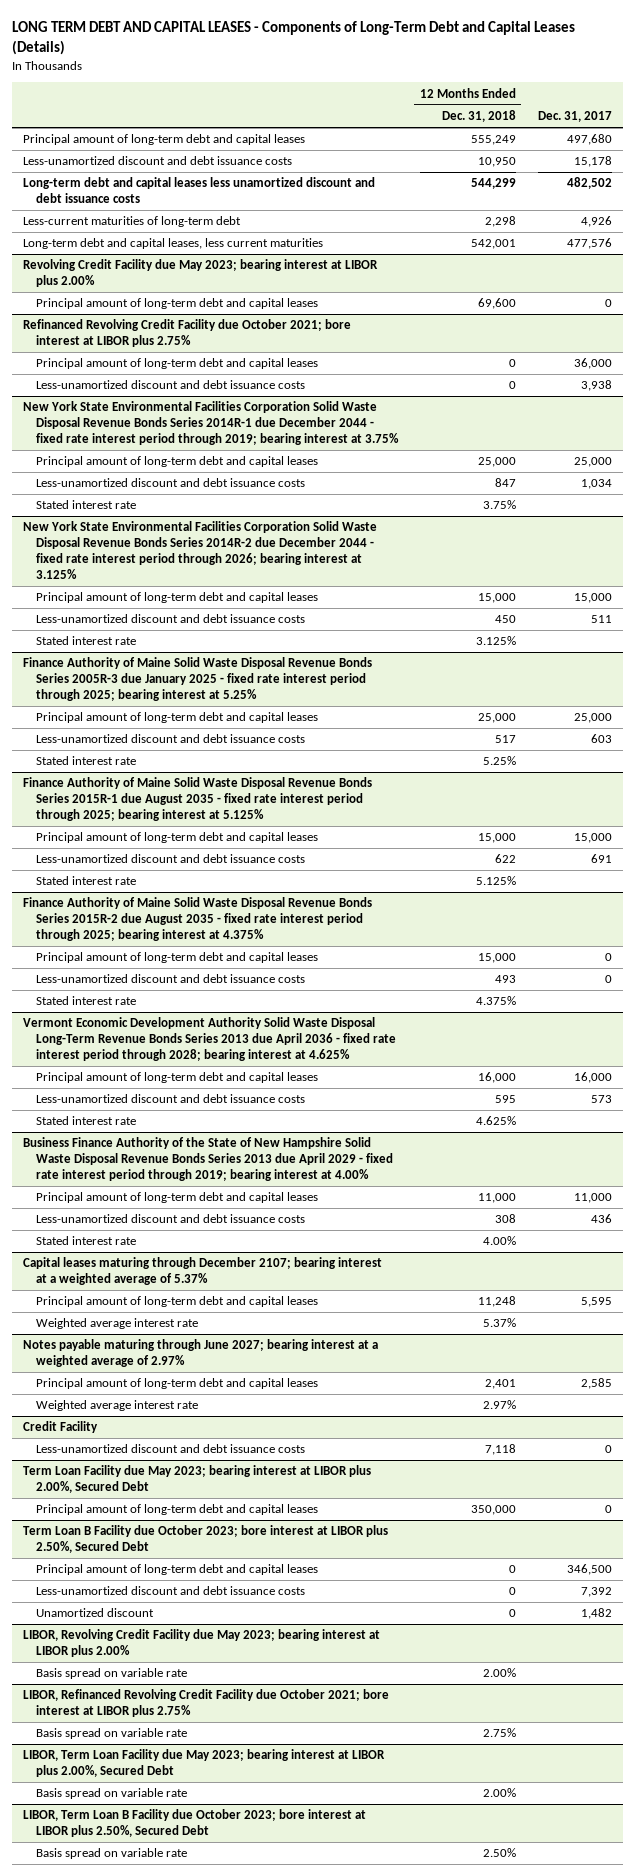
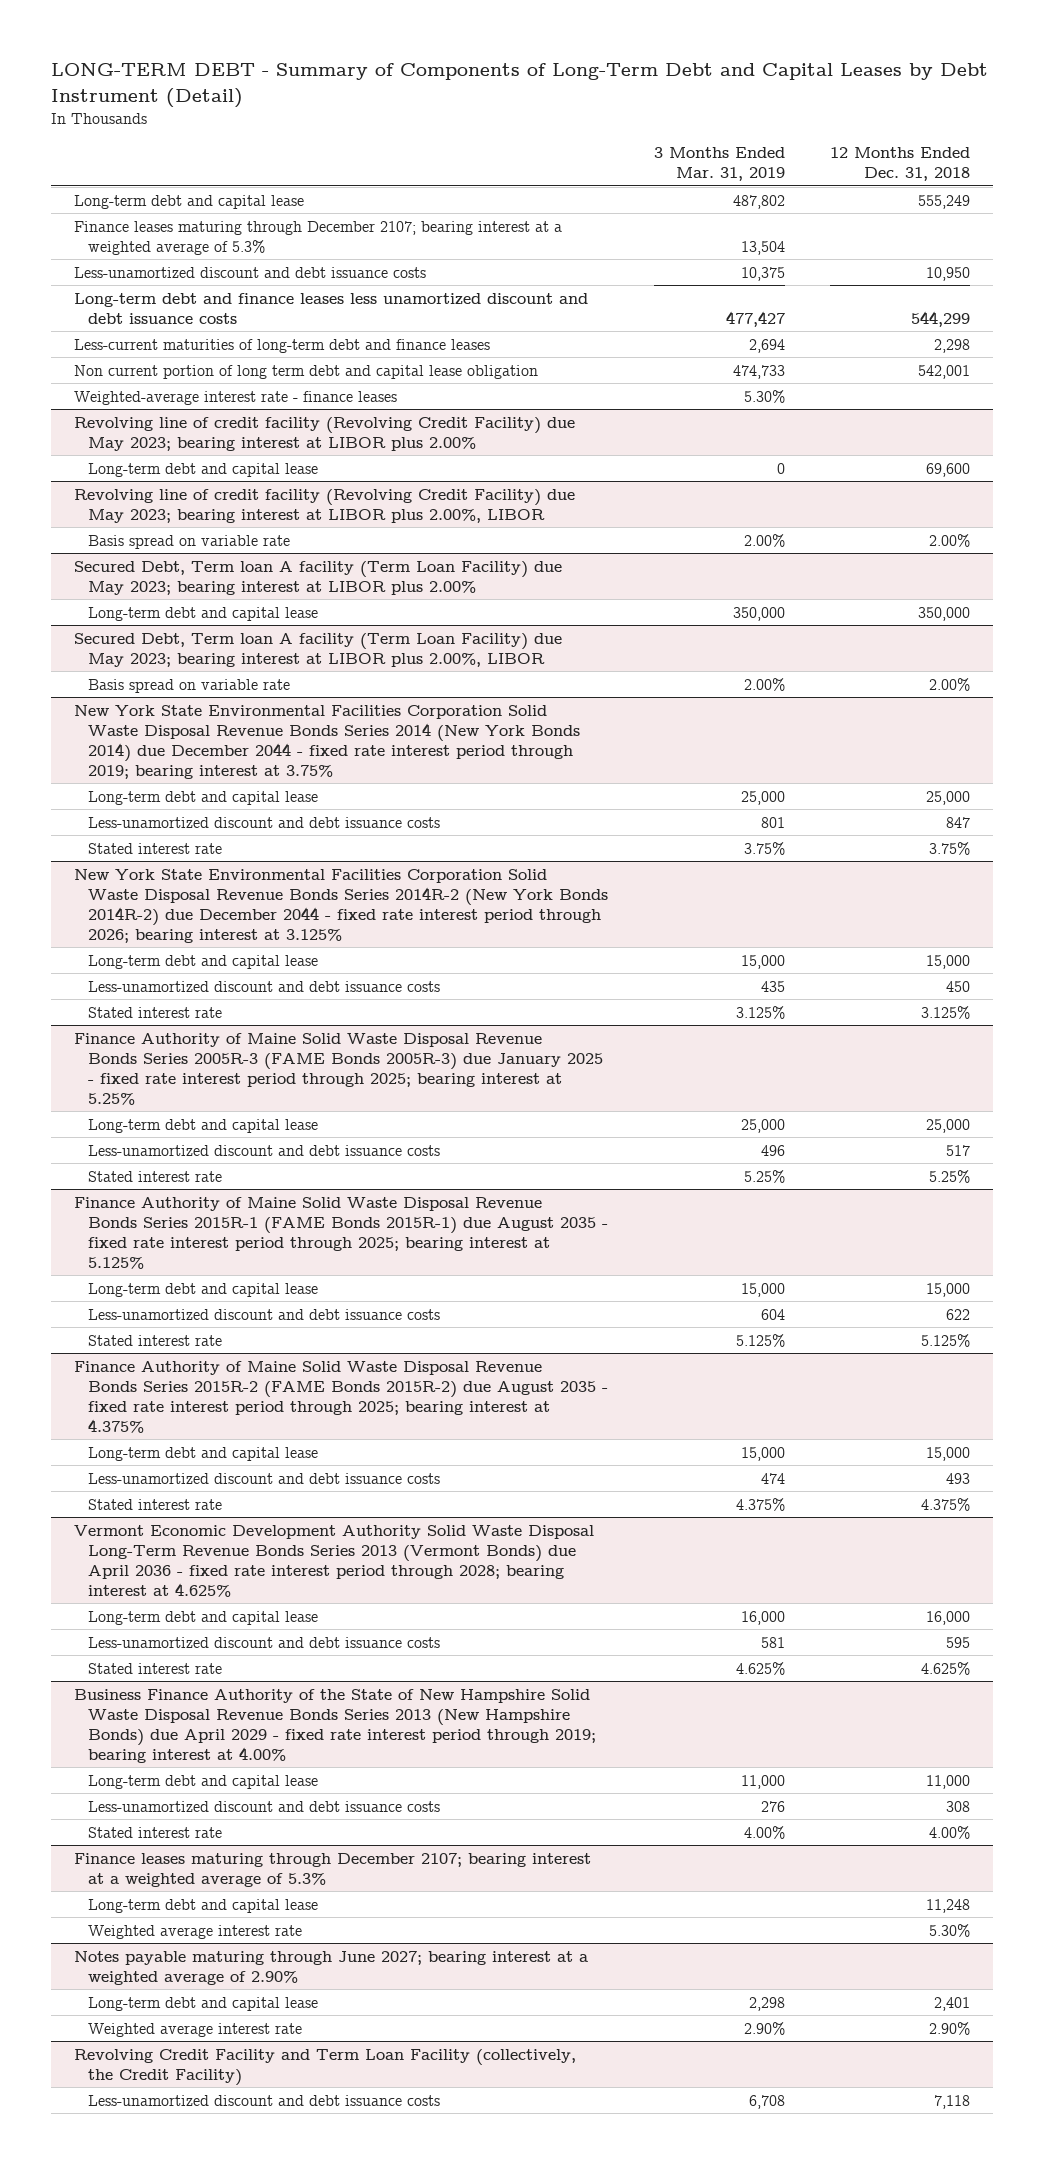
[11,21,575,56] LONG TERM DEBT AND CAPITAL LEASES - Components of Long-Term Debt and Capital Leases (Details) -> [51,63,989,108] LONG-TERM DEBT - Summary of Components of Long-Term Debt and Capital Leases by Debt Instrument (Detail)
[537,111,612,123] Dec. 31, 2017 -> none
none -> [653,147,785,182] 3 Months Ended Mar. 31, 2019
[22,134,305,146] Principal amount of long-term debt and capital leases -> [74,194,305,209] Long-term debt and capital lease
none -> [74,220,563,255] Finance leases maturing through December 2107; bearing interest at a weighted average of 5.3%
[22,319,351,348] Refinanced Revolving Credit Facility due October 2021; bore interest at LIBOR plus 2.75% -> none
[36,380,306,390] Less-unamortized discount and debt issuance costs -> none
[22,177,375,204] Long-term debt and capital leases less unamortized discount and debt issuance costs -> [74,292,589,324] Long-term debt and finance leases less unamortized discount and debt issuance costs
[22,216,241,228] Less-current maturities of long-term debt -> [74,338,491,353] Less-current maturities of long-term debt and finance leases
[22,238,323,250] Long-term debt and capital leases, less current maturities -> [74,364,539,379] Non current portion of long term debt and capital lease obligation
none -> [74,390,398,405] Weighted-average interest rate - finance leases
[22,259,378,288] Revolving Credit Facility due May 2023; bearing interest at LIBOR plus 2.00% -> [74,416,576,451] Revolving line of credit facility (Revolving Credit Facility) due May 2023; bearing interest at LIBOR plus 2.00%
[36,298,319,310] Principal amount of long-term debt and capital leases -> [88,462,319,477] Long-term debt and capital lease
none -> [74,488,576,523] Revolving line of credit facility (Revolving Credit Facility) due May 2023; bearing interest at LIBOR plus 2.00%, LIBOR
none -> [88,534,291,549] Basis spread on variable rate
none -> [74,560,563,595] Secured Debt, Term loan A facility (Term Loan Facility) due May 2023; bearing interest at LIBOR plus 2.00%
[36,358,319,370] Principal amount of long-term debt and capital leases -> [88,606,319,621] Long-term debt and capital lease
[508,359,516,368] 0 -> [917,606,970,621] 350,000
none -> [74,632,563,667] Secured Debt, Term loan A facility (Term Loan Facility) due May 2023; bearing interest at LIBOR plus 2.00%, LIBOR
none -> [88,678,291,693] Basis spread on variable rate
[22,401,400,445] New York State Environmental Facilities Corporation Solid Waste Disposal Revenue Bonds Series 2014R-1 due December 2044 - fixed rate interest period through 2019; bearing interest at 3.75% -> [74,704,581,779] New York State Environmental Facilities Corporation Solid Waste Disposal Revenue Bonds Series 2014 (New York Bonds 2014) due December 2044 - fixed rate interest period through 2019; bearing interest at 3.75%
[36,456,319,468] Principal amount of long-term debt and capital leases -> [88,790,319,805] Long-term debt and capital lease
[22,521,377,579] New York State Environmental Facilities Corporation Solid Waste Disposal Revenue Bonds Series 2014R-2 due December 2044 - fixed rate interest period through 2026; bearing interest at 3.125% -> [74,868,609,943] New York State Environmental Facilities Corporation Solid Waste Disposal Revenue Bonds Series 2014R-2 (New York Bonds 2014R-2) due December 2044 - fixed rate interest period through 2026; bearing interest at 3.125%
[36,592,319,604] Principal amount of long-term debt and capital leases -> [88,954,319,969] Long-term debt and capital lease
[22,657,372,701] Finance Authority of Maine Solid Waste Disposal Revenue Bonds Series 2005R-3 due January 2025 - fixed rate interest period through 2025; bearing interest at 5.25% -> [74,1032,604,1105] Finance Authority of Maine Solid Waste Disposal Revenue Bonds Series 2005R-3 (FAME Bonds 2005R-3) due January 2025 - fixed rate interest period through 2025; bearing interest at 5.25%
[36,712,319,724] Principal amount of long-term debt and capital leases -> [88,1118,319,1133] Long-term debt and capital lease
[22,777,372,821] Finance Authority of Maine Solid Waste Disposal Revenue Bonds Series 2015R-1 due August 2035 - fixed rate interest period through 2025; bearing interest at 5.125% -> [74,1196,609,1269] Finance Authority of Maine Solid Waste Disposal Revenue Bonds Series 2015R-1 (FAME Bonds 2015R-1) due August 2035 - fixed rate interest period through 2025; bearing interest at 5.125%
[36,832,319,844] Principal amount of long-term debt and capital leases -> [88,1282,319,1297] Long-term debt and capital lease
[22,897,372,941] Finance Authority of Maine Solid Waste Disposal Revenue Bonds Series 2015R-2 due August 2035 - fixed rate interest period through 2025; bearing interest at 4.375% -> [74,1360,609,1433] Finance Authority of Maine Solid Waste Disposal Revenue Bonds Series 2015R-2 (FAME Bonds 2015R-2) due August 2035 - fixed rate interest period through 2025; bearing interest at 4.375%
[36,952,319,964] Principal amount of long-term debt and capital leases -> [88,1446,319,1461] Long-term debt and capital lease
[22,1017,397,1061] Vermont Economic Development Authority Solid Waste Disposal Long-Term Revenue Bonds Series 2013 due April 2036 - fixed rate interest period through 2028; bearing interest at 4.625% -> [74,1524,595,1597] Vermont Economic Development Authority Solid Waste Disposal Long-Term Revenue Bonds Series 2013 (Vermont Bonds) due April 2036 - fixed rate interest period through 2028; bearing interest at 4.625%
[36,1072,319,1084] Principal amount of long-term debt and capital leases -> [88,1610,319,1625] Long-term debt and capital lease
[22,1137,394,1181] Business Finance Authority of the State of New Hampshire Solid Waste Disposal Revenue Bonds Series 2013 due April 2029 - fixed rate interest period through 2019; bearing interest at 4.00% -> [74,1688,597,1763] Business Finance Authority of the State of New Hampshire Solid Waste Disposal Revenue Bonds Series 2013 (New Hampshire Bonds) due April 2029 - fixed rate interest period through 2019; bearing interest at 4.00%
[36,1192,319,1204] Principal amount of long-term debt and capital leases -> [88,1774,319,1789] Long-term debt and capital lease
[22,1257,382,1286] Capital leases maturing through December 2107; bearing interest at a weighted average of 5.37% -> [74,1852,592,1887] Finance leases maturing through December 2107; bearing interest at a weighted average of 5.3%
[36,1296,319,1308] Principal amount of long-term debt and capital leases -> [88,1898,319,1913] Long-term debt and capital lease
[482,1318,516,1328] 5.37% -> [928,1923,970,1937] 5.30%
[22,1339,378,1368] Notes payable maturing through June 2027; bearing interest at a weighted average of 2.97% -> [74,1950,589,1985] Notes payable maturing through June 2027; bearing interest at a weighted average of 2.90%
[36,1378,319,1390] Principal amount of long-term debt and capital leases -> [88,1996,319,2011] Long-term debt and capital lease
[482,1400,516,1410] 2.97% -> [928,2021,970,2035] 2.90%
[22,1421,98,1434] Credit Facility -> [74,2048,577,2086] Revolving Credit Facility and Term Loan Facility (collectively, the Credit Facility)
[22,1465,371,1494] Term Loan Facility due May 2023; bearing interest at LIBOR plus 2.00%, Secured Debt -> none
[36,1504,319,1516] Principal amount of long-term debt and capital leases -> none
[22,1525,388,1554] Term Loan B Facility due October 2023; bore interest at LIBOR plus 2.50%, Secured Debt -> none
[36,1564,319,1576] Principal amount of long-term debt and capital leases -> none
[36,1586,306,1596] Less-unamortized discount and debt issuance costs -> none
[36,1608,155,1618] Unamortized discount -> none
[22,1629,380,1658] LIBOR, Revolving Credit Facility due May 2023; bearing interest at LIBOR plus 2.00% -> none
[36,1668,188,1680] Basis spread on variable rate -> none
[22,1689,389,1718] LIBOR, Refinanced Revolving Credit Facility due October 2021; bore interest at LIBOR plus 2.75% -> none
[36,1728,188,1740] Basis spread on variable rate -> none
[22,1749,385,1778] LIBOR, Term Loan Facility due May 2023; bearing interest at LIBOR plus 2.00%, Secured Debt -> none
[36,1788,188,1800] Basis spread on variable rate -> none
[22,1809,366,1838] LIBOR, Term Loan B Facility due October 2023; bore interest at LIBOR plus 2.50%, Secured Debt -> none
[36,1848,188,1860] Basis spread on variable rate -> none

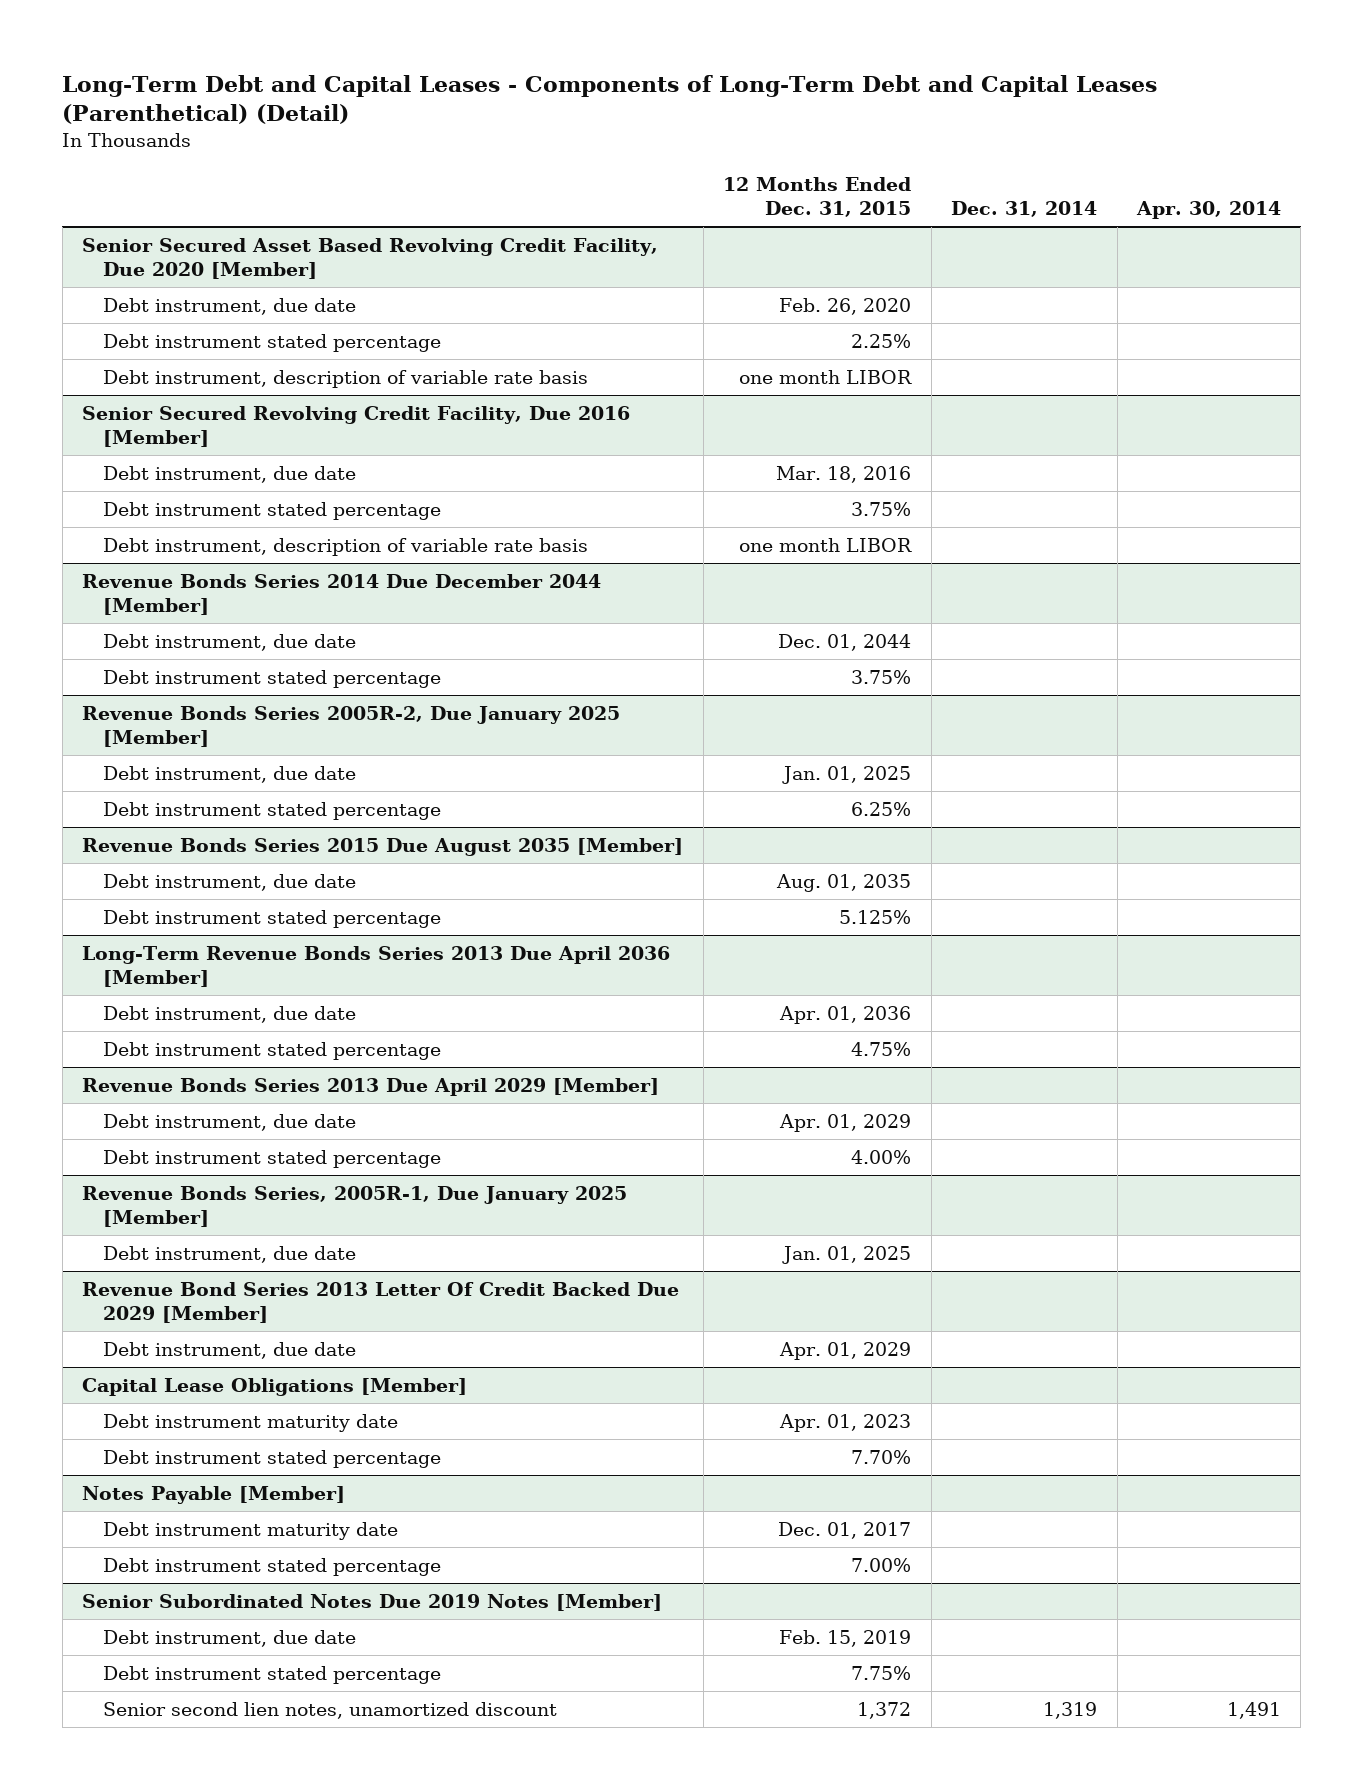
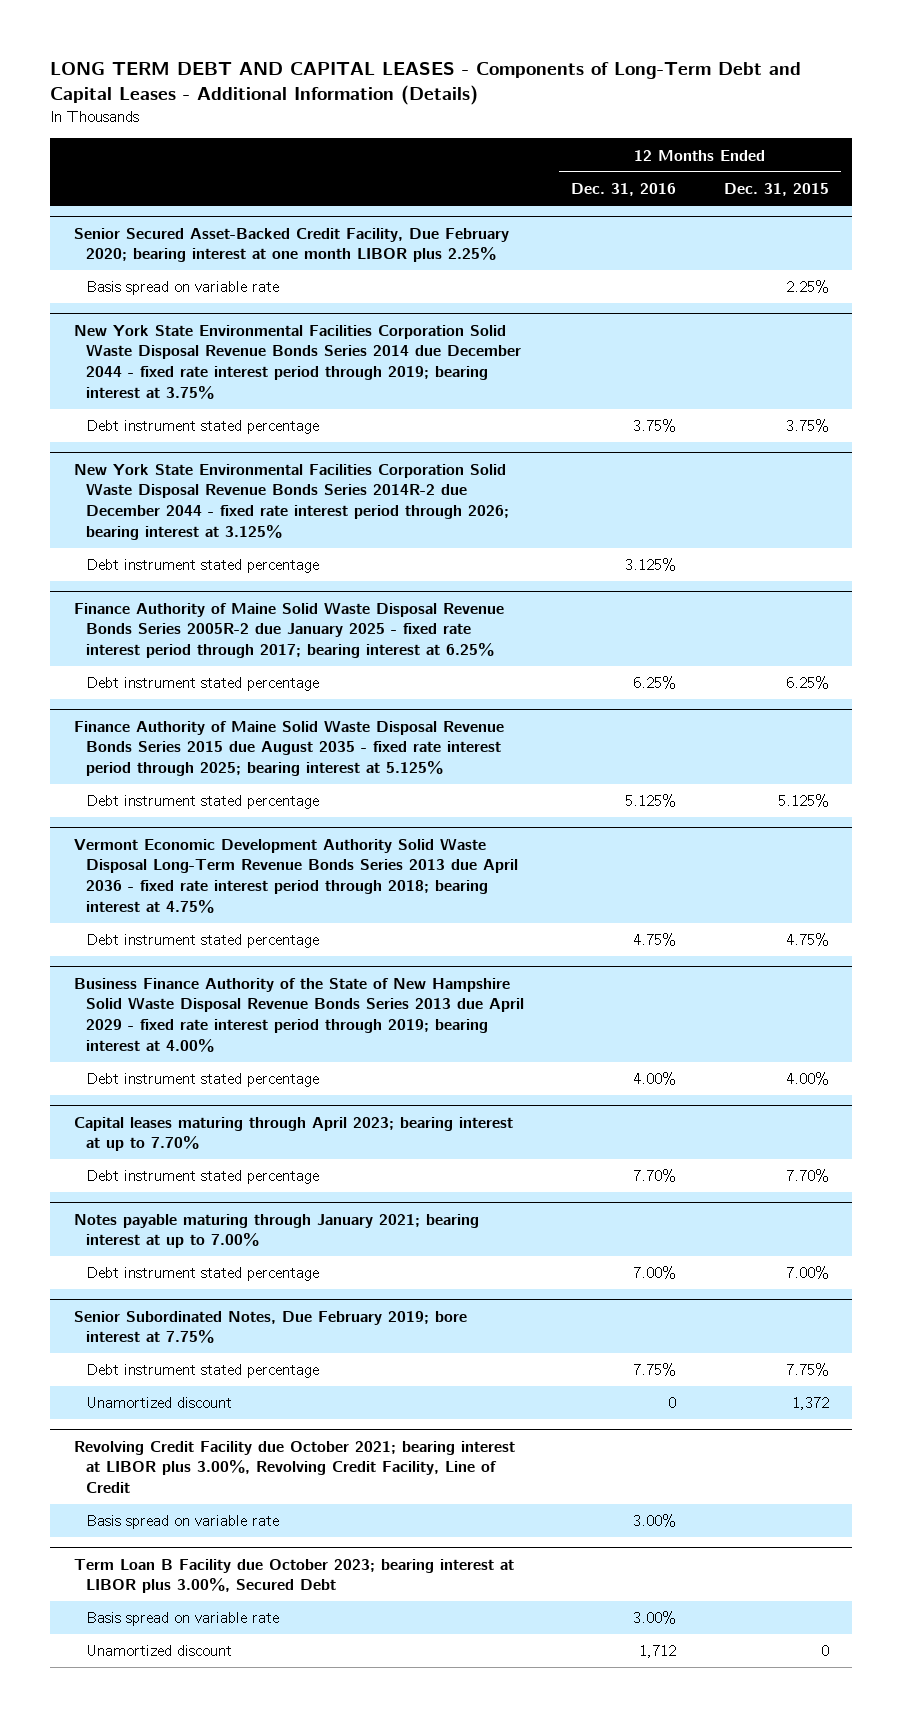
[62,74,1158,125] Long-Term Debt and Capital Leases - Components of Long-Term Debt and Capital Leases (Parenthetical) (Detail) -> [49,61,801,106] LONG TERM DEBT AND CAPITAL LEASES - Components of Long-Term Debt and Capital Leases - Additional Information (Details)
[951,201,1098,218] Dec. 31, 2014 -> none
[1136,201,1282,220] Apr. 30, 2014 -> none
none -> [571,182,677,196] Dec. 31, 2016
[102,297,356,315] Debt instrument, due date -> none
[102,369,588,388] Debt instrument, description of variable rate basis -> none
[82,405,631,448] Senior Secured Revolving Credit Facility, Due 2016 [Member] -> none
[102,465,356,483] Debt instrument, due date -> none
[102,501,441,520] Debt instrument stated percentage -> none
[102,537,588,556] Debt instrument, description of variable rate basis -> none
[102,633,356,651] Debt instrument, due date -> none
[82,237,659,280] Senior Secured Asset Based Revolving Credit Facility, Due 2020 [Member] -> [73,227,509,263] Senior Secured Asset-Backed Credit Facility, Due February 2020; bearing interest at one month LIBOR plus 2.25%
[102,333,441,352] Debt instrument stated percentage -> [85,281,279,296] Basis spread on variable rate
[82,573,602,616] Revenue Bonds Series 2014 Due December 2044 [Member] -> [73,324,521,399] New York State Environmental Facilities Corporation Solid Waste Disposal Revenue Bonds Series 2014 due December 2044 - fixed rate interest period through 2019; bearing interest at 3.75%
[82,705,621,748] Revenue Bonds Series 2005R-2, Due January 2025 [Member] -> none
[102,765,356,783] Debt instrument, due date -> none
none -> [73,463,509,540] New York State Environmental Facilities Corporation Solid Waste Disposal Revenue Bonds Series 2014R-2 due December 2044 - fixed rate interest period through 2026; bearing interest at 3.125%
none -> [85,559,319,574] Debt instrument stated percentage
none -> [73,601,504,658] Finance Authority of Maine Solid Waste Disposal Revenue Bonds Series 2005R-2 due January 2025 - fixed rate interest period through 2017; bearing interest at 6.25%
[102,873,356,891] Debt instrument, due date -> none
[82,837,684,856] Revenue Bonds Series 2015 Due August 2035 [Member] -> [73,719,504,776] Finance Authority of Maine Solid Waste Disposal Revenue Bonds Series 2015 due August 2035 - fixed rate interest period through 2025; bearing interest at 5.125%
[102,1005,356,1023] Debt instrument, due date -> none
[82,945,671,988] Long-Term Revenue Bonds Series 2013 Due April 2036 [Member] -> [73,837,518,913] Vermont Economic Development Authority Solid Waste Disposal Long-Term Revenue Bonds Series 2013 due April 2036 - fixed rate interest period through 2018; bearing interest at 4.75%
[102,1113,356,1131] Debt instrument, due date -> none
[82,1077,660,1096] Revenue Bonds Series 2013 Due April 2029 [Member] -> [73,977,524,1052] Business Finance Authority of the State of New Hampshire Solid Waste Disposal Revenue Bonds Series 2013 due April 2029 - fixed rate interest period through 2019; bearing interest at 4.00%
[82,1185,628,1228] Revenue Bonds Series, 2005R-1, Due January 2025 [Member] -> none
[102,1245,356,1263] Debt instrument, due date -> none
[82,1281,680,1324] Revenue Bond Series 2013 Letter Of Credit Backed Due 2029 [Member] -> none
[102,1341,356,1359] Debt instrument, due date -> none
[102,1413,398,1432] Debt instrument maturity date -> none
[82,1377,468,1396] Capital Lease Obligations [Member] -> [73,1116,513,1152] Capital leases maturing through April 2023; bearing interest at up to 7.70%
[102,1521,398,1540] Debt instrument maturity date -> none
[82,1485,346,1504] Notes Payable [Member] -> [73,1213,479,1249] Notes payable maturing through January 2021; bearing interest at up to 7.00%
[102,1629,356,1647] Debt instrument, due date -> none
[82,1593,663,1611] Senior Subordinated Notes Due 2019 Notes [Member] -> [73,1310,467,1344] Senior Subordinated Notes, Due February 2019; bore interest at 7.75%
[102,1701,557,1719] Senior second lien notes, unamortized discount -> [85,1397,232,1409] Unamortized discount
none -> [73,1440,515,1493] Revolving Credit Facility due October 2021; bearing interest at LIBOR plus 3.00%, Revolving Credit Facility, Line of Credit
none -> [85,1515,279,1530] Basis spread on variable rate
none -> [73,1558,514,1594] Term Loan B Facility due October 2023; bearing interest at LIBOR plus 3.00%, Secured Debt
none -> [85,1612,279,1627] Basis spread on variable rate
none -> [85,1645,232,1657] Unamortized discount

